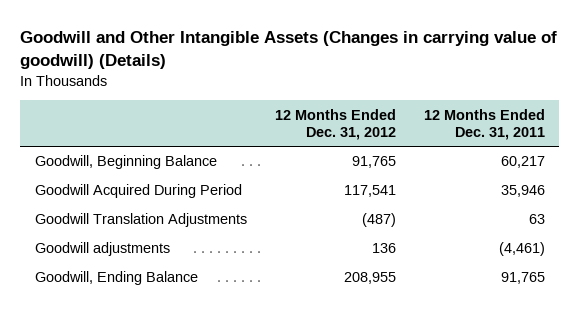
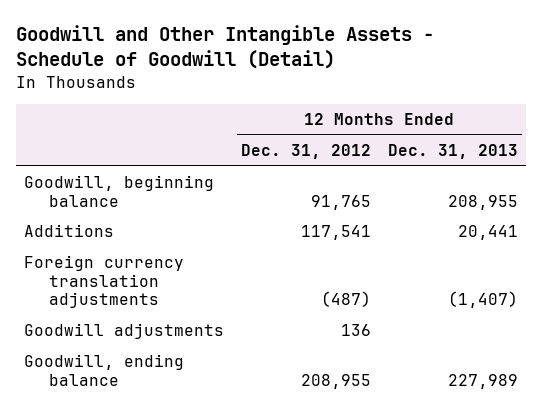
[20,31,558,69] Goodwill and Other Intangible Assets (Changes in carrying value of goodwill) (Details) -> [16,25,435,70] Goodwill and Other Intangible Assets - Schedule of Goodwill (Detail)
[424,108,546,140] 12 Months Ended Dec. 31, 2011 -> none
none -> [387,144,518,160] Dec. 31, 2013
[34,155,217,170] Goodwill, Beginning Balance -> [24,175,215,207] Goodwill, beginning balance
[34,184,242,199] Goodwill Acquired During Period -> [24,224,115,238] Additions
[34,213,247,228] Goodwill Translation Adjustments -> [24,255,185,309] Foreign currency translation adjustments
[34,271,198,286] Goodwill, Ending Balance -> [24,354,185,386] Goodwill, ending balance

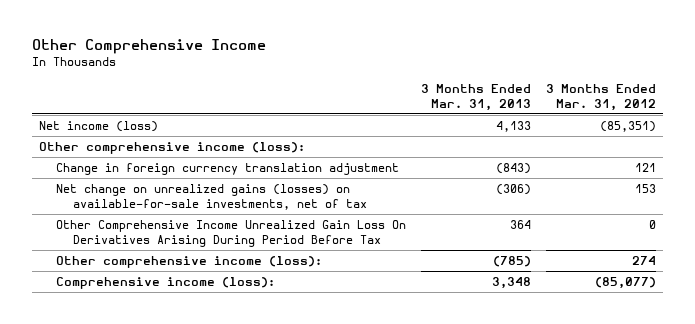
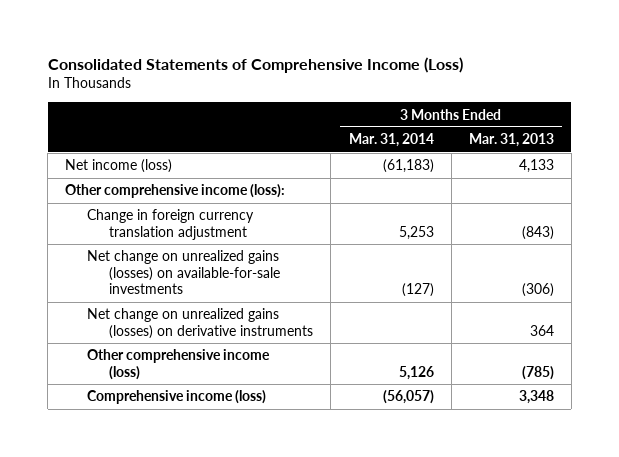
[32,39,267,55] Other Comprehensive Income -> [47,56,463,73] Consolidated Statements of Comprehensive Income (Loss)
[545,83,656,111] 3 Months Ended Mar. 31, 2012 -> none
none -> [348,133,434,148] Mar. 31, 2014
[56,183,367,211] Net change on unrealized gains (losses) on available-for-sale investments, net of tax -> [87,250,281,295] Net change on unrealized gains (losses) on available-for-sale investments
[56,219,407,248] Other Comprehensive Income Unrealized Gain Loss On Derivatives Arising During Period Before Tax -> [87,308,314,339] Net change on unrealized gains (losses) on derivative instruments
[56,255,323,268] Other comprehensive income (loss): -> [87,349,271,380] Other comprehensive income (loss)
[56,276,276,289] Comprehensive income (loss): -> [87,390,267,405] Comprehensive income (loss)

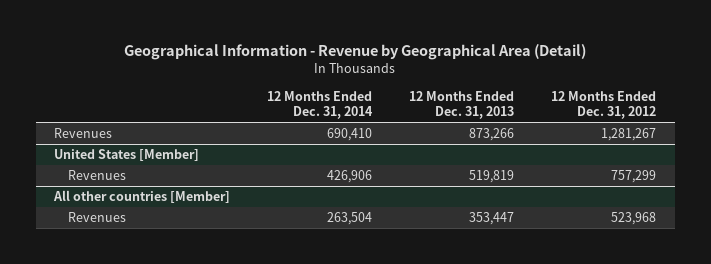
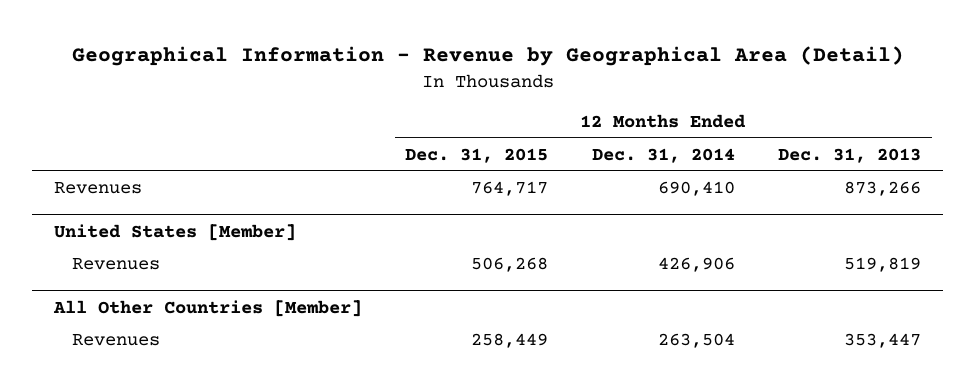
[551,91,657,120] 12 Months Ended Dec. 31, 2012 -> none
none -> [405,147,549,163] Dec. 31, 2015
[53,190,231,204] All other countries [Member] -> [53,299,363,317] All Other Countries [Member]

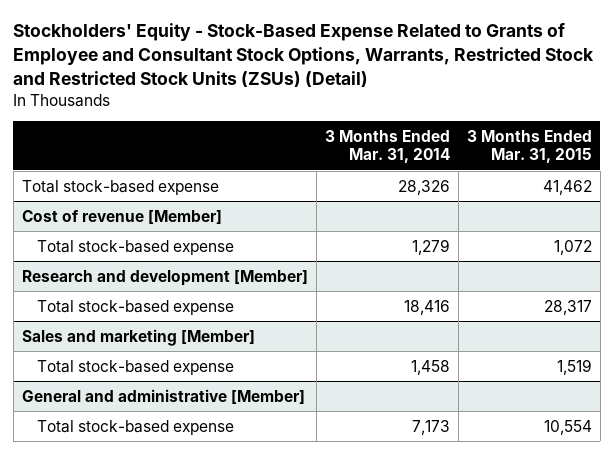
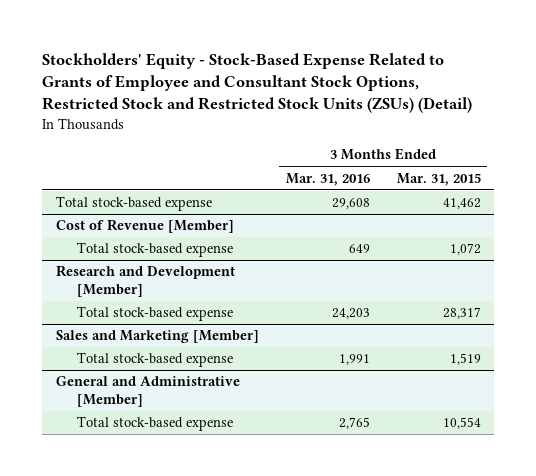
[13,23,595,87] Stockholders' Equity - Stock-Based Expense Related to Grants of Employee and Consultant Stock Options, Warrants, Restricted Stock and Restricted Stock Units (ZSUs) (Detail) -> [42,52,473,114] Stockholders' Equity - Stock-Based Expense Related to Grants of Employee and Consultant Stock Options, Restricted Stock and Restricted Stock Units (ZSUs) (Detail)
[324,129,450,163] 3 Months Ended Mar. 31, 2014 -> none
none -> [285,172,370,186] Mar. 31, 2016
[21,209,222,224] Cost of revenue [Member] -> [55,219,234,234] Cost of Revenue [Member]
[21,269,308,286] Research and development [Member] -> [55,265,235,297] Research and Development [Member]
[21,328,255,346] Sales and marketing [Member] -> [55,330,259,344] Sales and Marketing [Member]
[21,388,305,404] General and administrative [Member] -> [55,376,240,407] General and Administrative [Member]

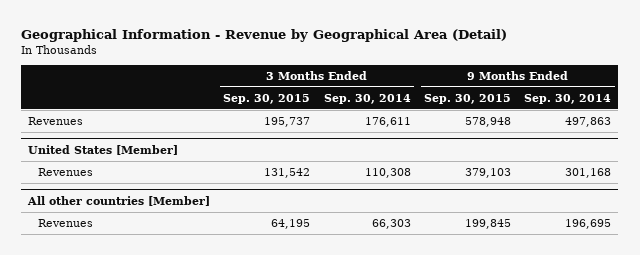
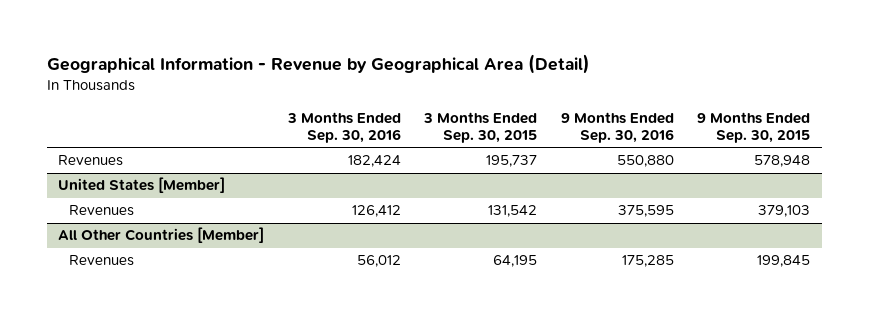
[323,93,411,104] Sep. 30, 2014 -> none
[524,93,612,104] Sep. 30, 2014 -> none
none -> [286,111,401,143] 3 Months Ended Sep. 30, 2016
none -> [560,111,674,143] 9 Months Ended Sep. 30, 2016
[27,195,211,206] All other countries [Member] -> [58,227,265,244] All Other Countries [Member]

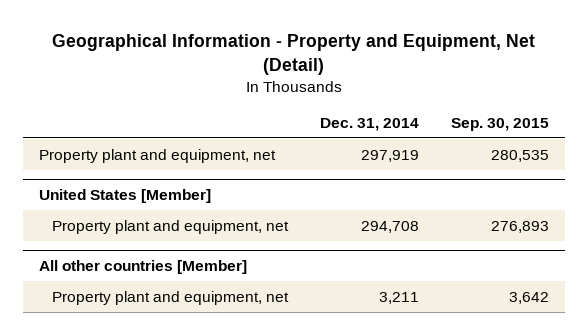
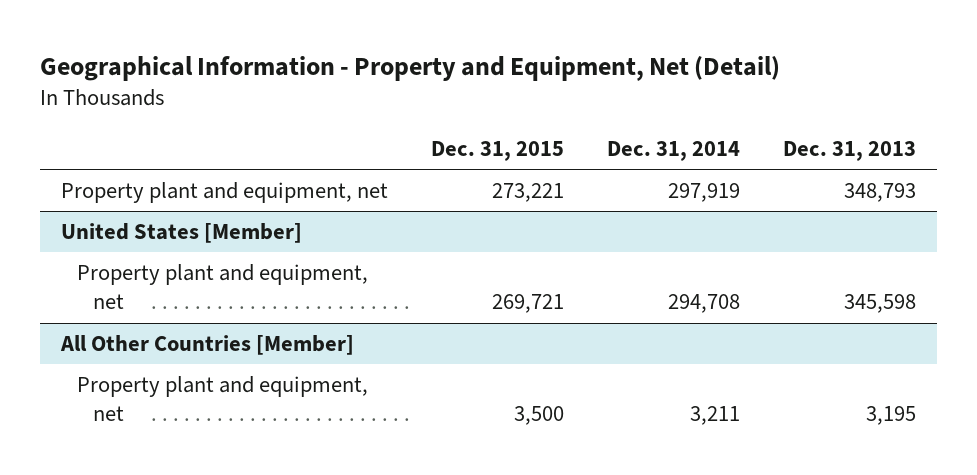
[451,117,550,131] Sep. 30, 2015 -> none
none -> [431,140,565,161] Dec. 31, 2015
none -> [782,140,916,161] Dec. 31, 2013
[38,260,247,275] All other countries [Member] -> [60,335,355,356] All Other Countries [Member]

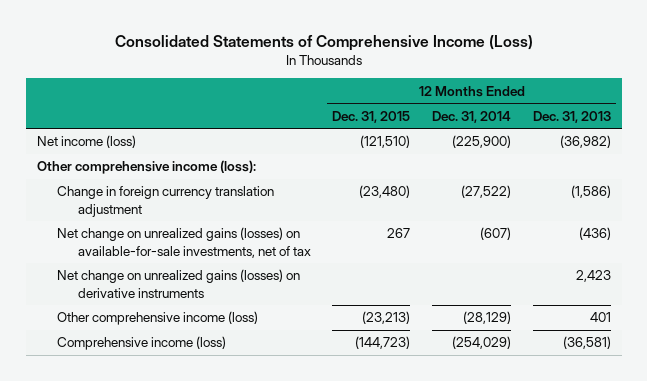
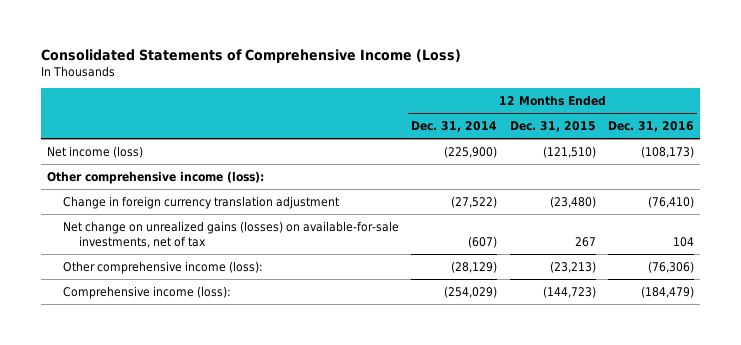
[532,110,611,123] Dec. 31, 2013 -> none
none -> [608,121,695,133] Dec. 31, 2016
[57,269,301,298] Net change on unrealized gains (losses) on derivative instruments -> none
[57,311,259,326] Other comprehensive income (loss) -> [62,260,263,274] Other comprehensive income (loss):
[57,336,227,351] Comprehensive income (loss) -> [62,285,231,299] Comprehensive income (loss):

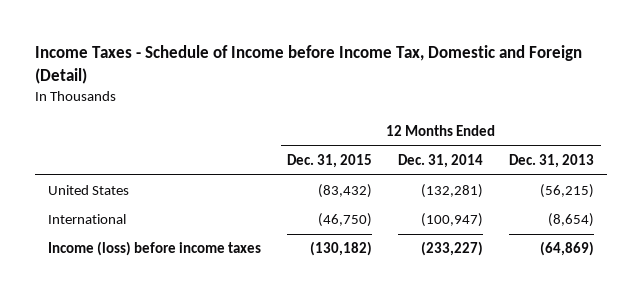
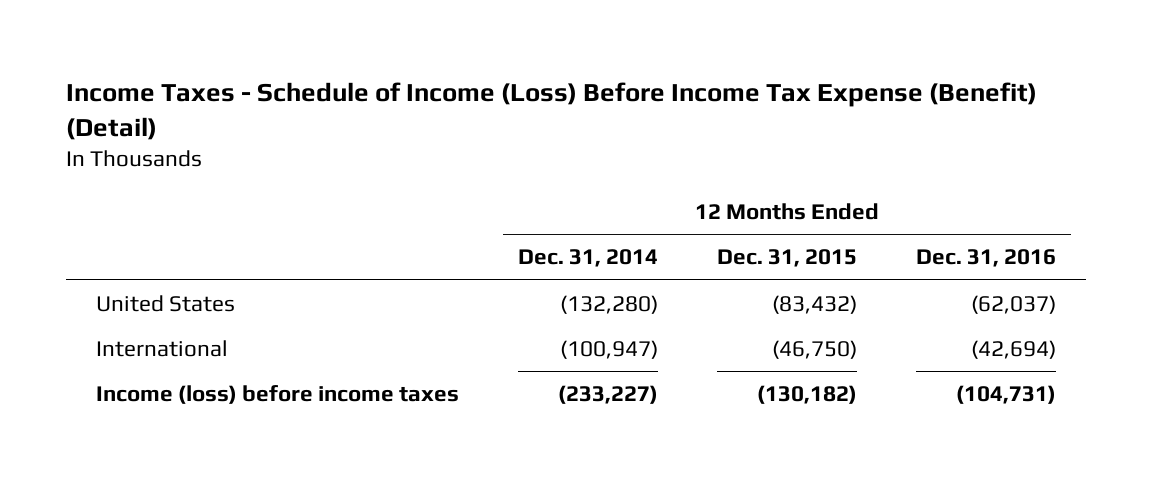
[35,45,583,85] Income Taxes - Schedule of Income before Income Tax, Domestic and Foreign (Detail) -> [66,82,1038,140] Income Taxes - Schedule of Income (Loss) Before Income Tax Expense (Benefit) (Detail)
[509,153,595,168] Dec. 31, 2013 -> none
none -> [916,249,1057,268] Dec. 31, 2016
[421,184,484,199] (132,281) -> [559,295,658,315] (132,280)

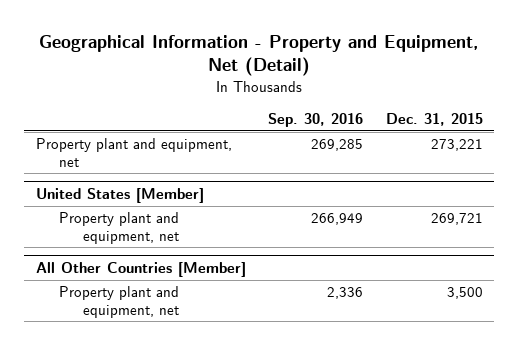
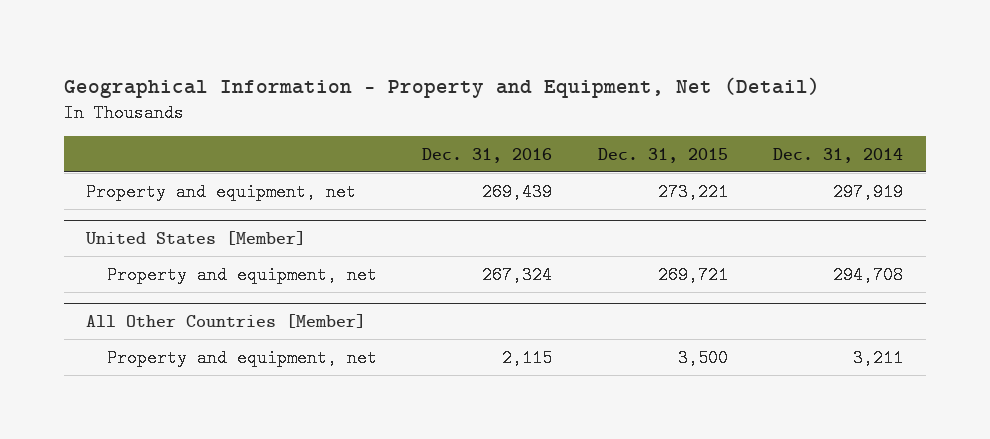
[268,113,364,128] Sep. 30, 2016 -> none
none -> [422,147,553,163] Dec. 31, 2016
none -> [773,147,904,163] Dec. 31, 2014
[35,138,232,167] Property plant and equipment, net -> [86,182,357,201] Property and equipment, net
[59,212,180,244] Property plant and equipment, net -> [106,265,377,284] Property and equipment, net
[59,286,180,318] Property plant and equipment, net -> [106,348,377,367] Property and equipment, net

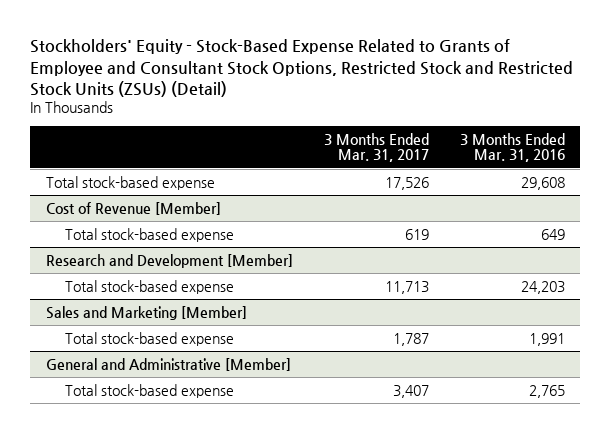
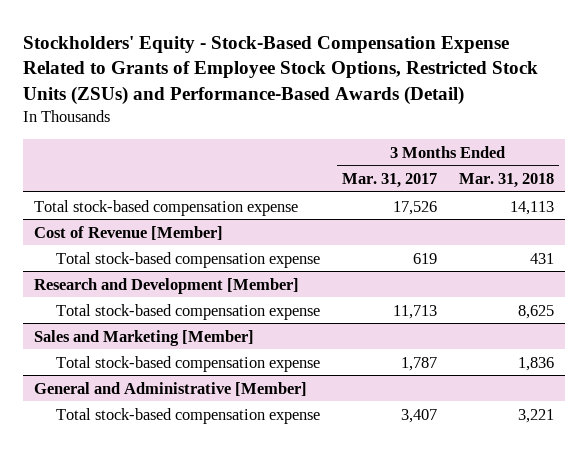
[30,39,574,97] Stockholders' Equity - Stock-Based Expense Related to Grants of Employee and Consultant Stock Options, Restricted Stock and Restricted Stock Units (ZSUs) (Detail) -> [23,35,539,106] Stockholders' Equity - Stock-Based Compensation Expense Related to Grants of Employee Stock Options, Restricted Stock Units (ZSUs) and Performance-Based Awards (Detail)
[459,132,565,163] 3 Months Ended Mar. 31, 2016 -> none
none -> [459,173,555,189] Mar. 31, 2018
[45,175,215,190] Total stock-based expense -> [34,199,299,216] Total stock-based compensation expense
[65,227,235,242] Total stock-based expense -> [56,251,321,268] Total stock-based compensation expense
[65,279,235,294] Total stock-based expense -> [56,303,321,320] Total stock-based compensation expense
[65,331,235,346] Total stock-based expense -> [56,355,321,372] Total stock-based compensation expense
[65,383,235,398] Total stock-based expense -> [56,407,321,424] Total stock-based compensation expense

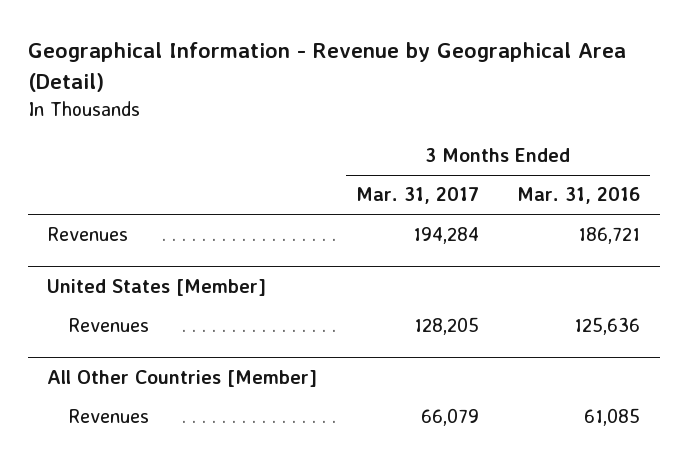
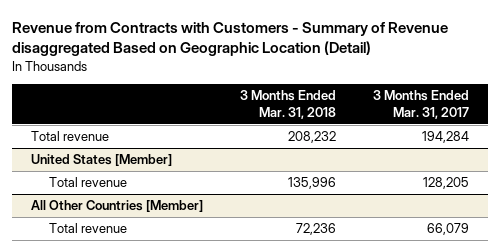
[27,42,626,93] Geographical Information - Revenue by Geographical Area (Detail) -> [12,21,449,57] Revenue from Contracts with Customers - Summary of Revenue disaggregated Based on Geographic Location (Detail)
[517,187,641,205] Mar. 31, 2016 -> none
none -> [240,90,337,119] 3 Months Ended Mar. 31, 2018
[47,227,129,242] Revenues -> [31,131,110,142] Total revenue
[68,318,150,333] Revenues -> [48,177,127,188] Total revenue
[68,409,150,424] Revenues -> [48,223,127,234] Total revenue

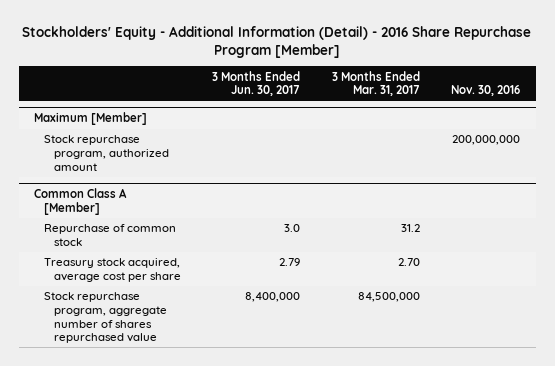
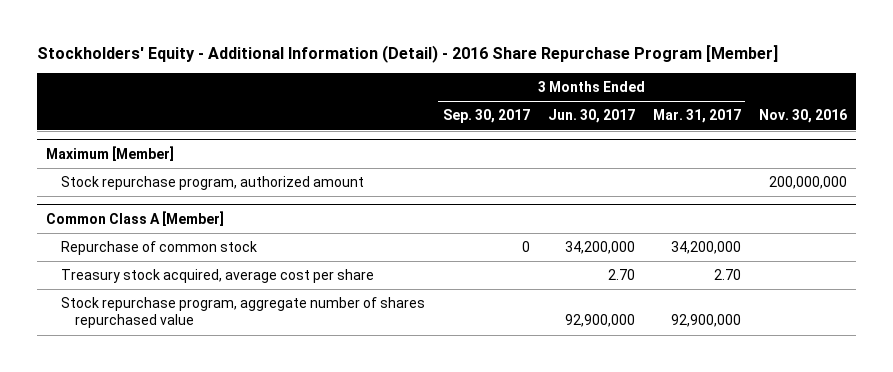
none -> [442,109,530,124] Sep. 30, 2017
[284,224,301,233] 3.0 -> [564,241,635,255] 34,200,000
[400,224,420,233] 31.2 -> [670,241,741,255] 34,200,000
[279,258,301,267] 2.79 -> [607,269,635,281] 2.70
[245,292,301,303] 8,400,000 -> [564,314,635,328] 92,900,000
[357,292,420,303] 84,500,000 -> [670,314,741,328] 92,900,000

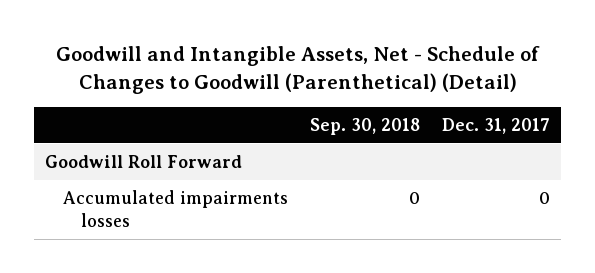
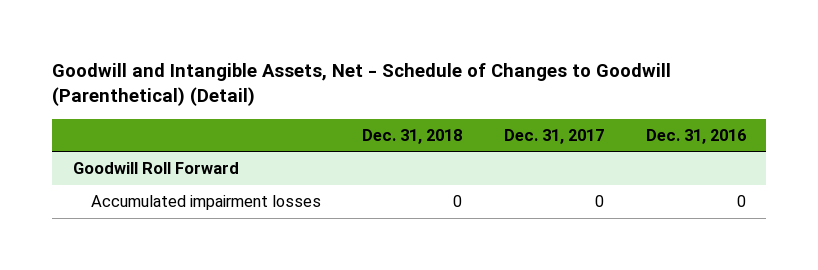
[310,117,421,135] Sep. 30, 2018 -> none
none -> [362,128,463,144] Dec. 31, 2018
none -> [645,128,746,144] Dec. 31, 2016
[62,190,288,228] Accumulated impairments losses -> [90,195,321,211] Accumulated impairment losses

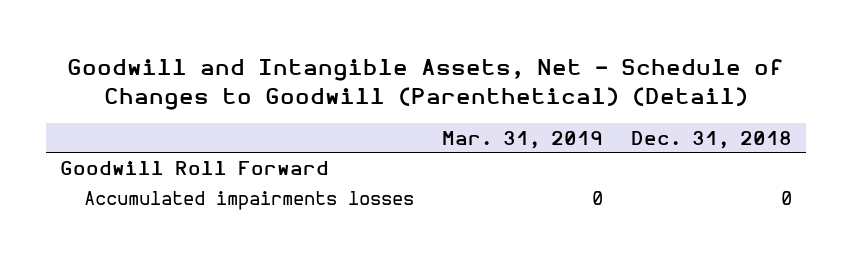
[503,128,604,144] Dec. 31, 2017 -> none
[645,128,746,144] Dec. 31, 2016 -> none
none -> [442,130,604,149] Mar. 31, 2019
[90,195,321,211] Accumulated impairment losses -> [84,190,415,210] Accumulated impairments losses

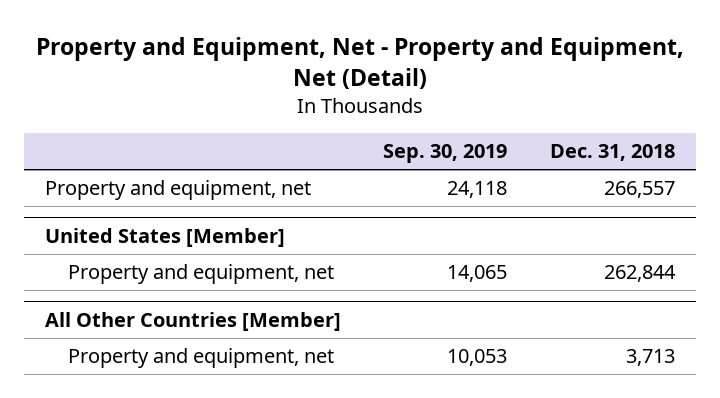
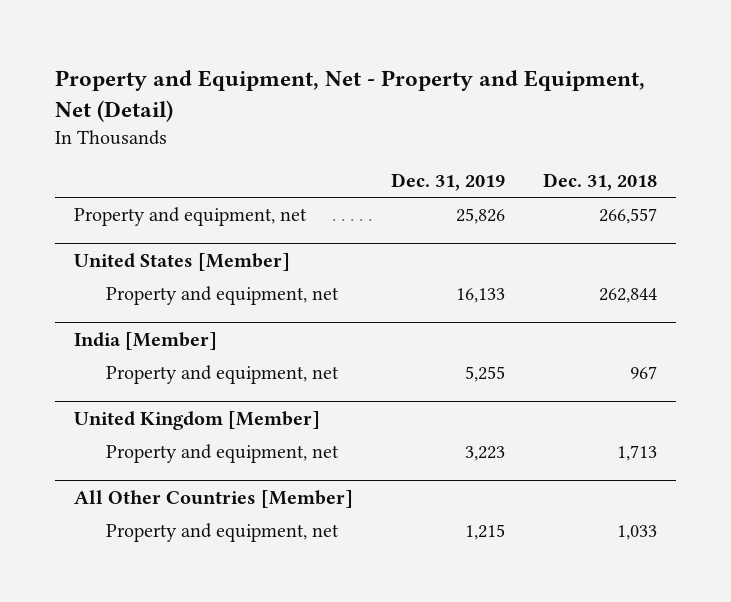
[383,144,508,164] Sep. 30, 2019 -> none
none -> [390,173,505,192] Dec. 31, 2019
none -> [73,331,217,350] India [Member]
none -> [105,364,339,384] Property and equipment, net
none -> [73,410,320,430] United Kingdom [Member]
none -> [105,443,339,463] Property and equipment, net
[625,349,675,367] 3,713 -> [616,524,657,540] 1,033

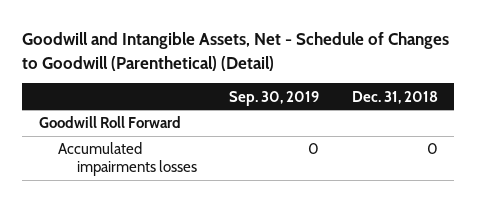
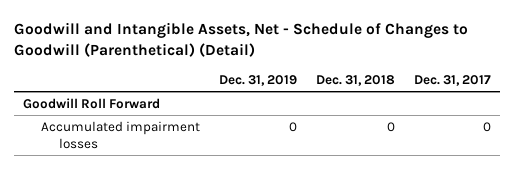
[229,90,320,106] Sep. 30, 2019 -> none
none -> [218,75,297,87] Dec. 31, 2019
none -> [413,75,491,87] Dec. 31, 2017
[57,142,197,176] Accumulated impairments losses -> [40,120,200,149] Accumulated impairment losses

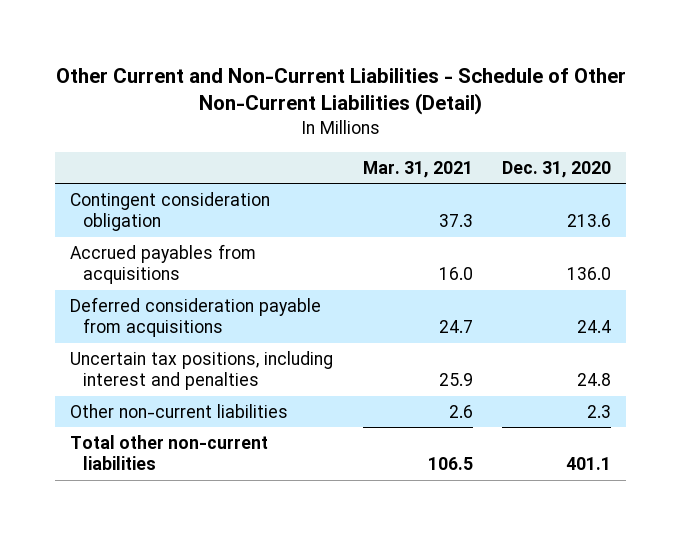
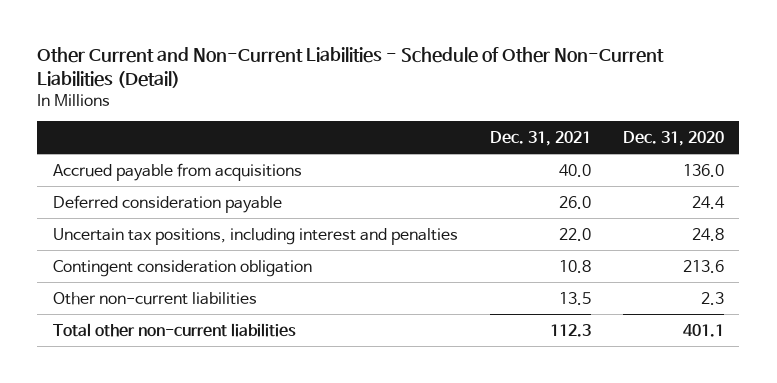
[362,160,473,178] Mar. 31, 2021 -> none
none -> [489,130,591,146] Dec. 31, 2021
[69,244,256,285] Accrued payables from acquisitions -> [53,162,303,181] Accrued payable from acquisitions
[69,297,321,338] Deferred consideration payable from acquisitions -> [53,194,283,213] Deferred consideration payable
[69,192,270,232] Contingent consideration obligation -> [53,259,313,277] Contingent consideration obligation

